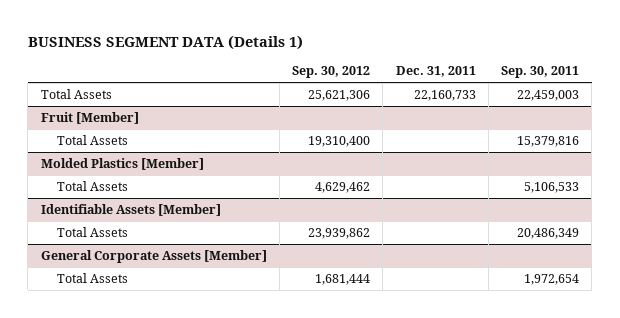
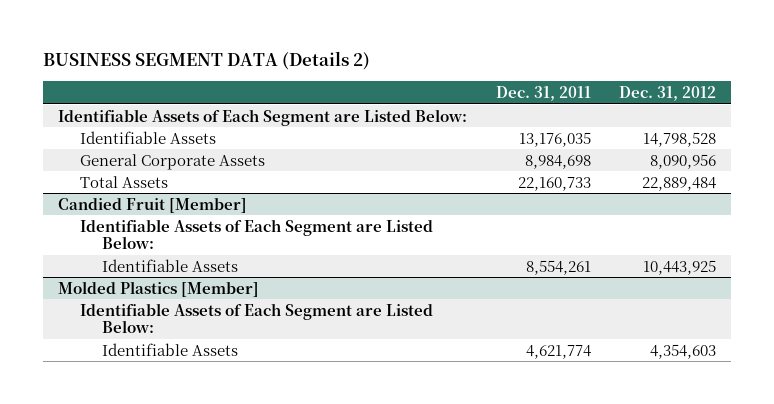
[27,35,303,51] BUSINESS SEGMENT DATA (Details 1) -> [43,51,371,71] BUSINESS SEGMENT DATA (Details 2)
[292,66,371,79] Sep. 30, 2012 -> none
[501,66,580,79] Sep. 30, 2011 -> none
none -> [619,85,717,101] Dec. 31, 2012
none -> [57,108,467,126] Identifiable Assets of Each Segment are Listed Below:
none -> [79,130,216,144] Identifiable Assets
none -> [79,153,265,170] General Corporate Assets
[56,134,128,145] Total Assets -> none
[40,111,139,124] Fruit [Member] -> [57,197,247,213] Candied Fruit [Member]
none -> [79,218,433,250] Identifiable Assets of Each Segment are Listed Below:
none -> [101,258,238,272] Identifiable Assets
[56,180,128,191] Total Assets -> none
[40,203,221,216] Identifiable Assets [Member] -> none
[56,226,128,237] Total Assets -> none
[40,249,267,263] General Corporate Assets [Member] -> none
[56,272,128,283] Total Assets -> none
none -> [79,302,433,334] Identifiable Assets of Each Segment are Listed Below:
none -> [101,342,238,356] Identifiable Assets

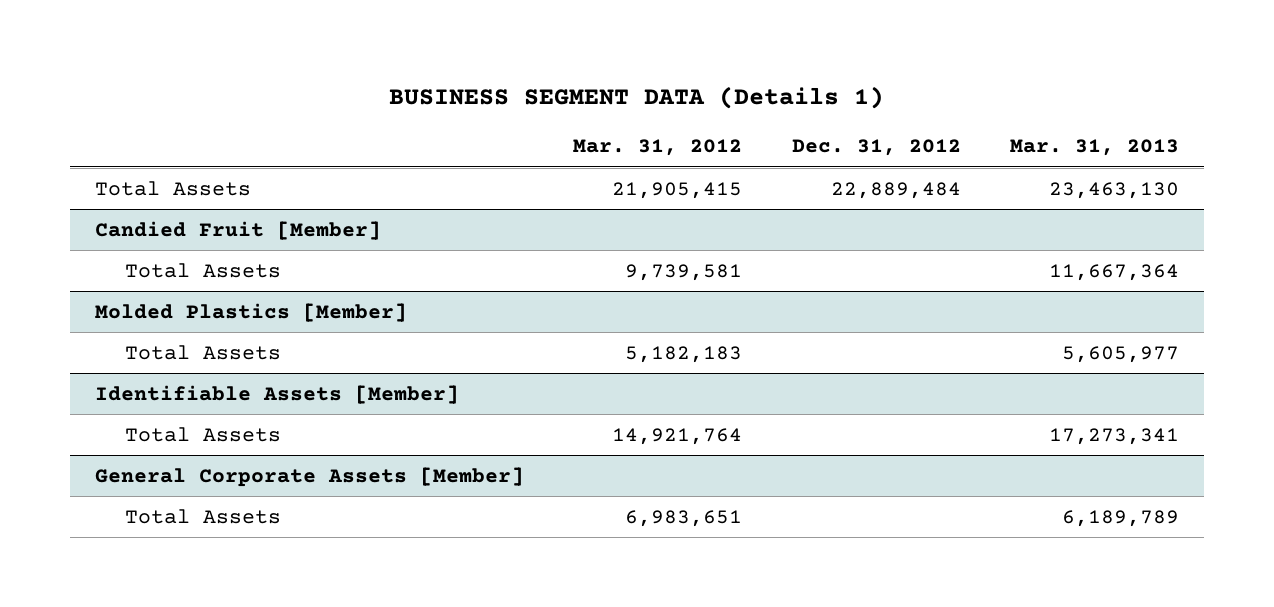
[43,51,371,71] BUSINESS SEGMENT DATA (Details 2) -> [388,85,884,109] BUSINESS SEGMENT DATA (Details 1)
[495,85,591,101] Dec. 31, 2011 -> none
none -> [573,139,743,157] Mar. 31, 2012
none -> [1009,139,1179,157] Mar. 31, 2013
[57,108,467,126] Identifiable Assets of Each Segment are Listed Below: -> none
[79,130,216,144] Identifiable Assets -> none
[79,153,265,170] General Corporate Assets -> none
[79,218,433,250] Identifiable Assets of Each Segment are Listed Below: -> none
[101,258,238,272] Identifiable Assets -> none
none -> [124,263,281,279] Total Assets
[79,302,433,334] Identifiable Assets of Each Segment are Listed Below: -> none
[101,342,238,356] Identifiable Assets -> none
none -> [124,345,281,361] Total Assets
none -> [94,385,459,405] Identifiable Assets [Member]
none -> [124,427,281,443] Total Assets
none -> [94,467,524,488] General Corporate Assets [Member]
none -> [124,509,281,525] Total Assets

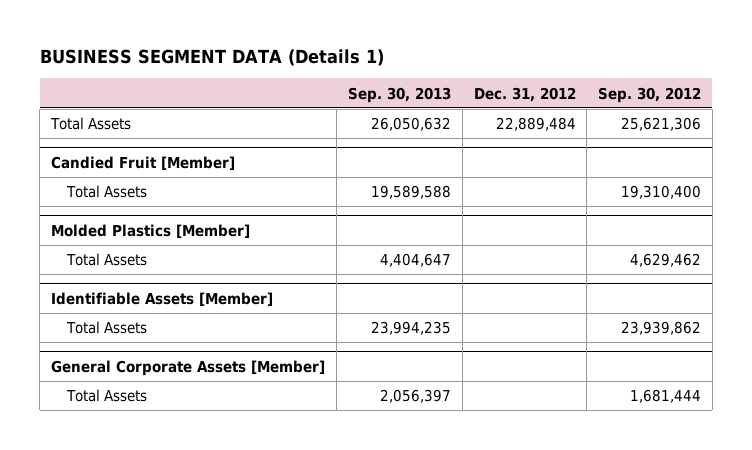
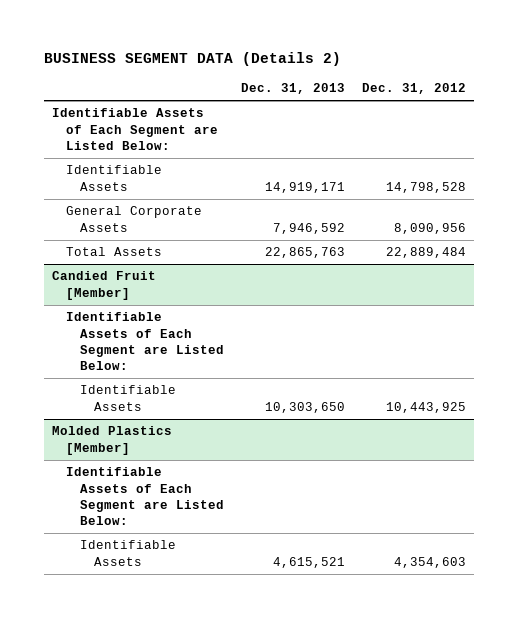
[39,49,384,67] BUSINESS SEGMENT DATA (Details 1) -> [43,52,341,67] BUSINESS SEGMENT DATA (Details 2)
[347,86,451,103] Sep. 30, 2013 -> none
[598,86,702,103] Sep. 30, 2012 -> none
none -> [240,83,345,95] Dec. 31, 2013
none -> [52,108,219,150] Identifiable Assets of Each Segment are Listed Below:
none -> [66,165,163,191] Identifiable Assets
none -> [66,206,203,232] General Corporate Assets
[65,185,147,199] Total Assets -> none
none -> [66,312,224,370] Identifiable Assets of Each Segment are Listed Below:
none -> [79,385,176,411] Identifiable Assets
[65,253,147,267] Total Assets -> none
[51,291,274,306] Identifiable Assets [Member] -> none
[65,321,147,335] Total Assets -> none
[51,359,326,376] General Corporate Assets [Member] -> none
[65,389,147,403] Total Assets -> none
none -> [66,467,224,525] Identifiable Assets of Each Segment are Listed Below:
none -> [79,540,176,566] Identifiable Assets

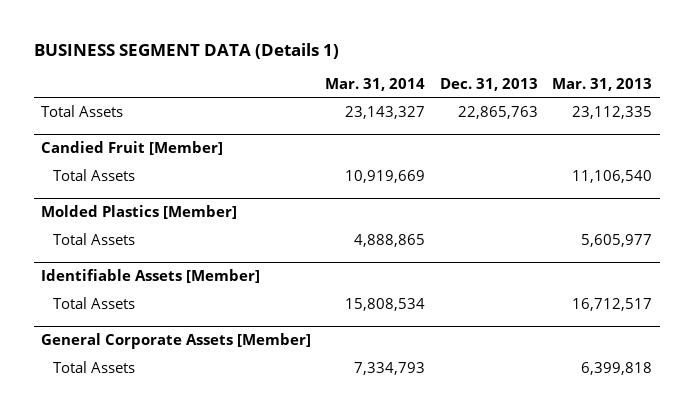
[43,52,341,67] BUSINESS SEGMENT DATA (Details 2) -> [33,42,339,59] BUSINESS SEGMENT DATA (Details 1)
[361,83,466,95] Dec. 31, 2012 -> none
none -> [325,77,426,91] Mar. 31, 2014
none -> [552,77,653,91] Mar. 31, 2013
[52,108,219,150] Identifiable Assets of Each Segment are Listed Below: -> none
[66,165,163,191] Identifiable Assets -> none
[66,206,203,232] General Corporate Assets -> none
[66,312,224,370] Identifiable Assets of Each Segment are Listed Below: -> none
[79,385,176,411] Identifiable Assets -> none
none -> [52,168,135,181] Total Assets
[66,467,224,525] Identifiable Assets of Each Segment are Listed Below: -> none
[79,540,176,566] Identifiable Assets -> none
none -> [52,232,135,245] Total Assets
none -> [40,268,260,283] Identifiable Assets [Member]
none -> [52,296,135,309] Total Assets
none -> [40,332,311,349] General Corporate Assets [Member]
none -> [52,360,135,373] Total Assets

